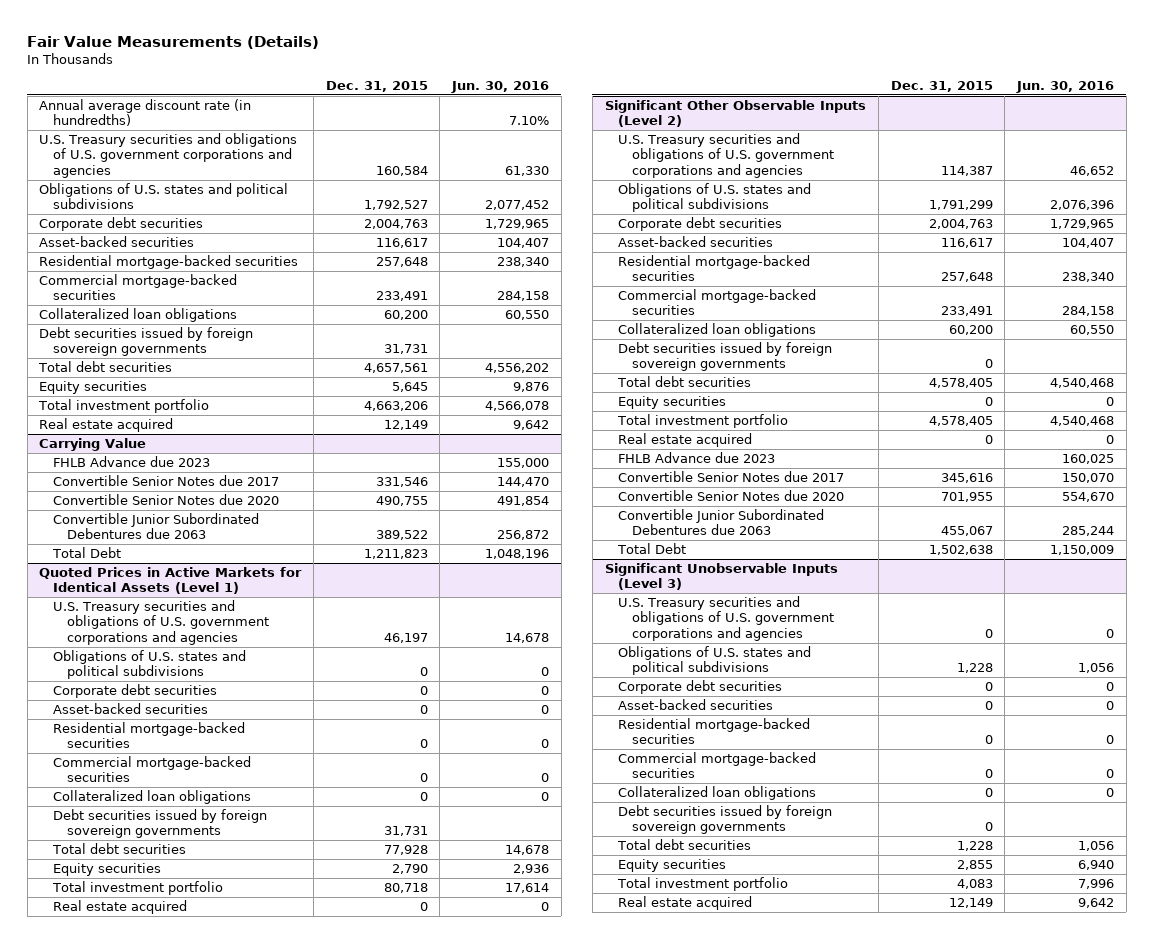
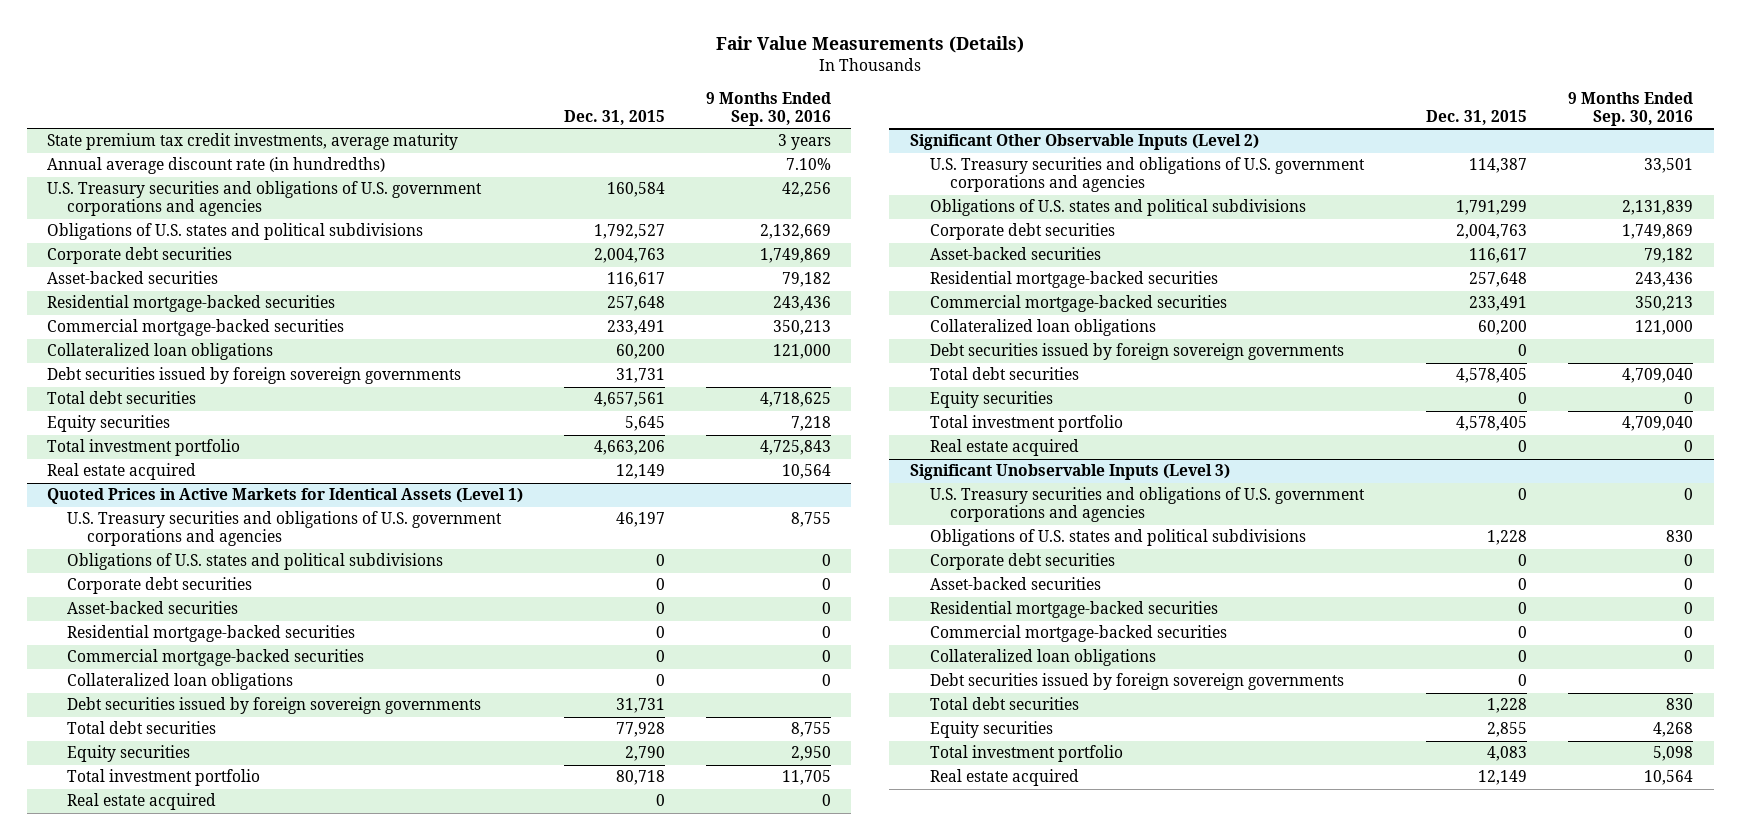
[450,81,549,94] Jun. 30, 2016 -> none
none -> [705,91,831,126] 9 Months Ended Sep. 30, 2016
none -> [47,133,459,151] State premium tax credit investments, average maturity
[39,437,147,451] Carrying Value -> none
[53,455,211,467] FHLB Advance due 2023 -> none
[53,474,280,486] Convertible Senior Notes due 2017 -> none
[53,493,280,505] Convertible Senior Notes due 2020 -> none
[53,512,260,540] Convertible Junior Subordinated Debentures due 2063 -> none
[52,546,122,558] Total Debt -> none
[618,451,776,463] FHLB Advance due 2023 -> none
[618,470,845,482] Convertible Senior Notes due 2017 -> none
[618,489,845,501] Convertible Senior Notes due 2020 -> none
[618,508,825,536] Convertible Junior Subordinated Debentures due 2063 -> none
[617,542,687,554] Total Debt -> none

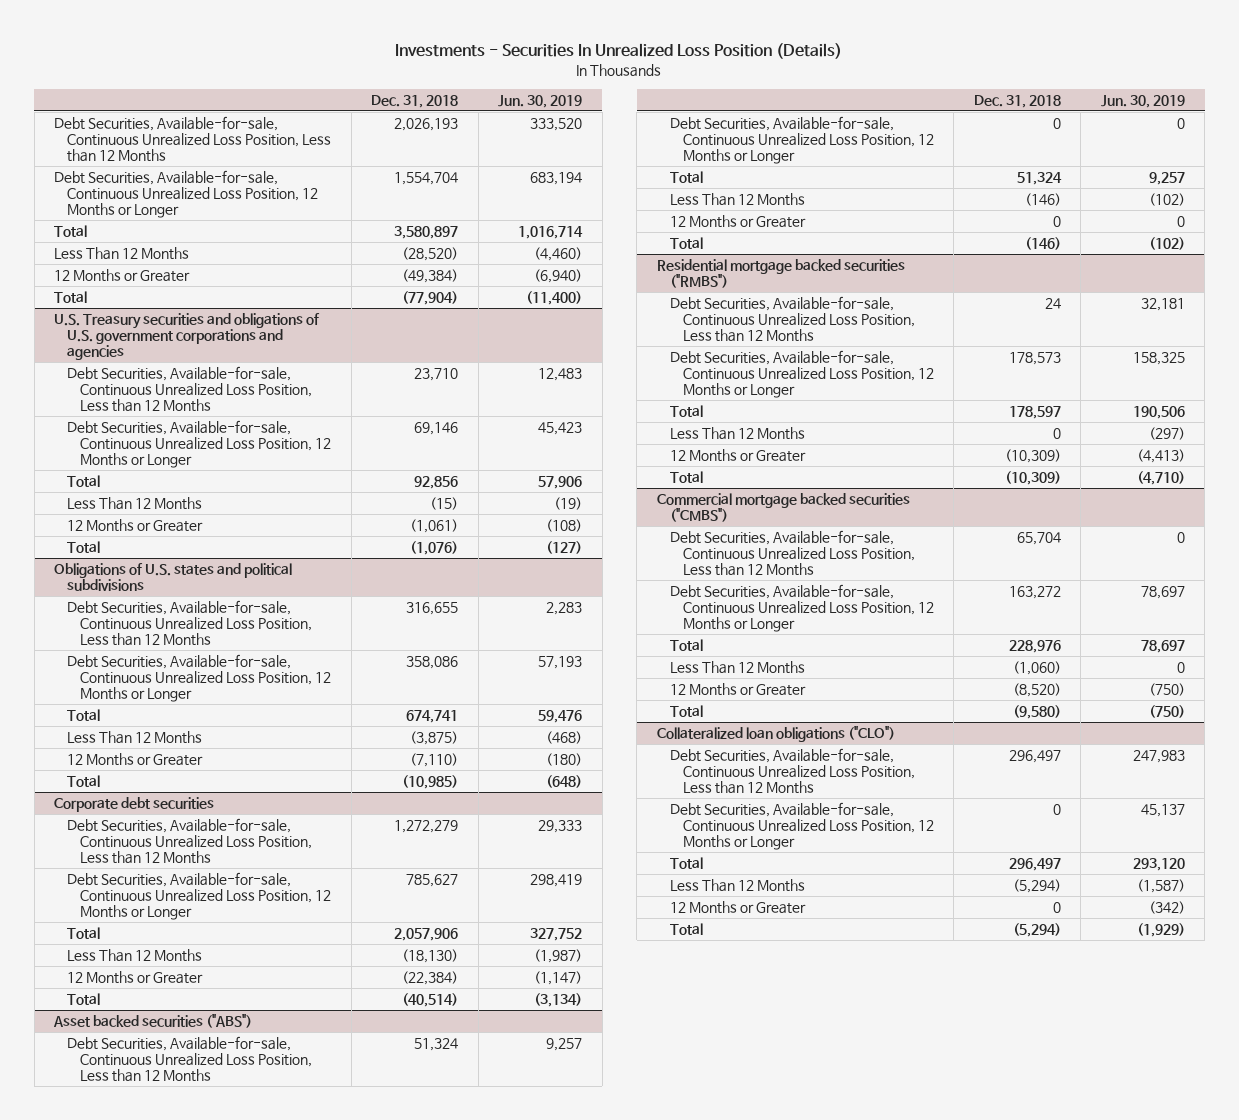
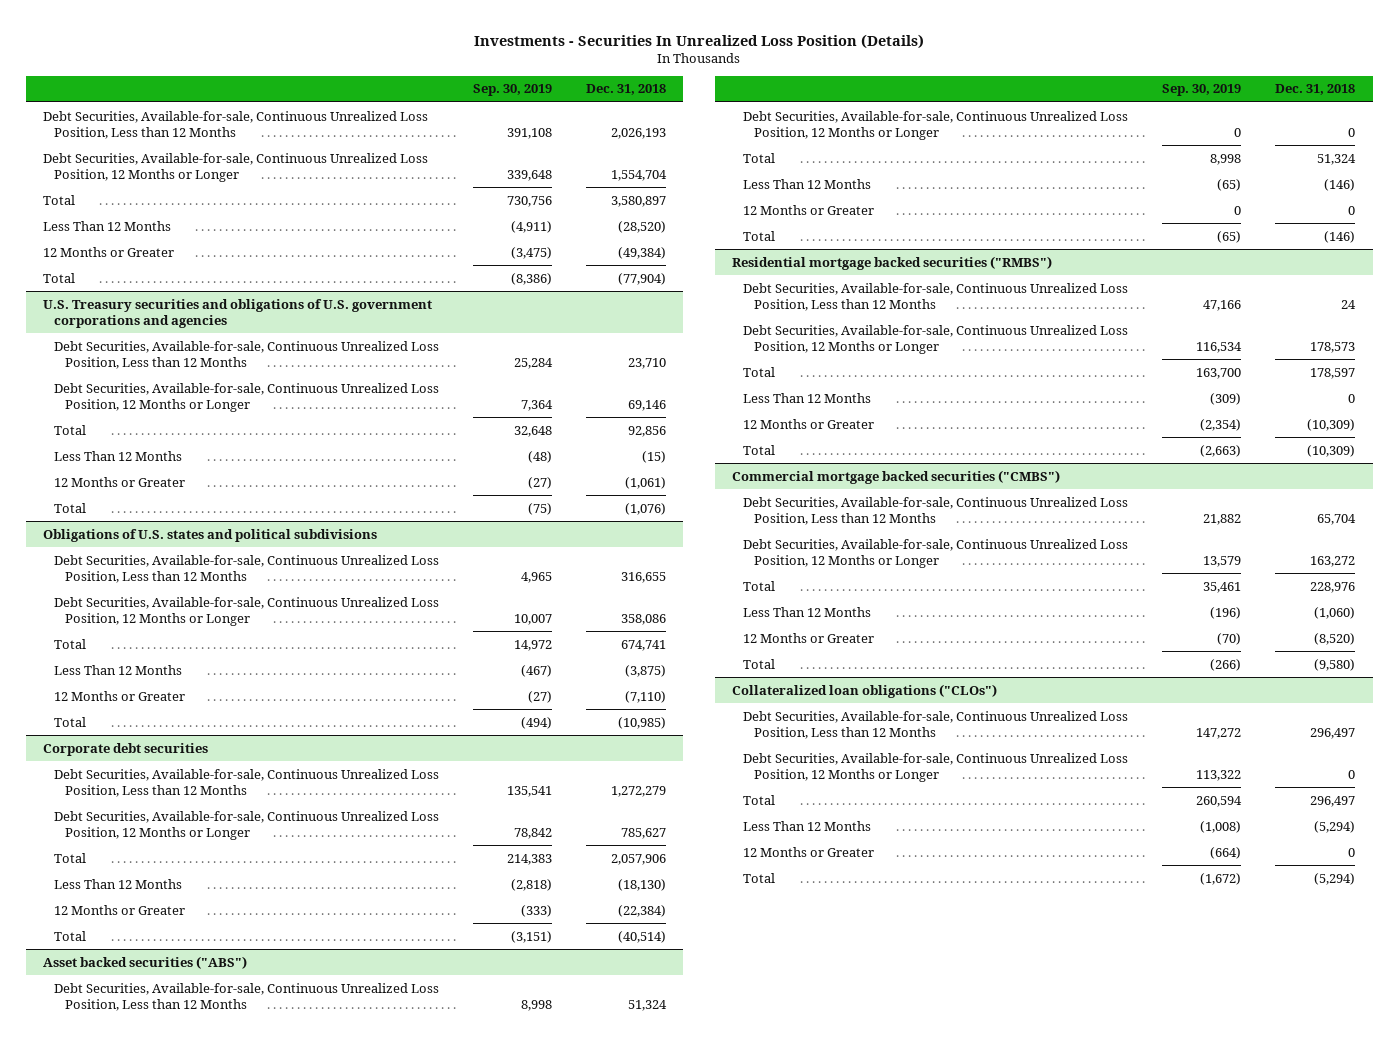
[498,94,583,108] Jun. 30, 2019 -> none
none -> [472,84,552,97] Sep. 30, 2019
[656,726,895,743] Collateralized loan obligations ("CLO") -> [732,683,998,698] Collateralized loan obligations ("CLOs")

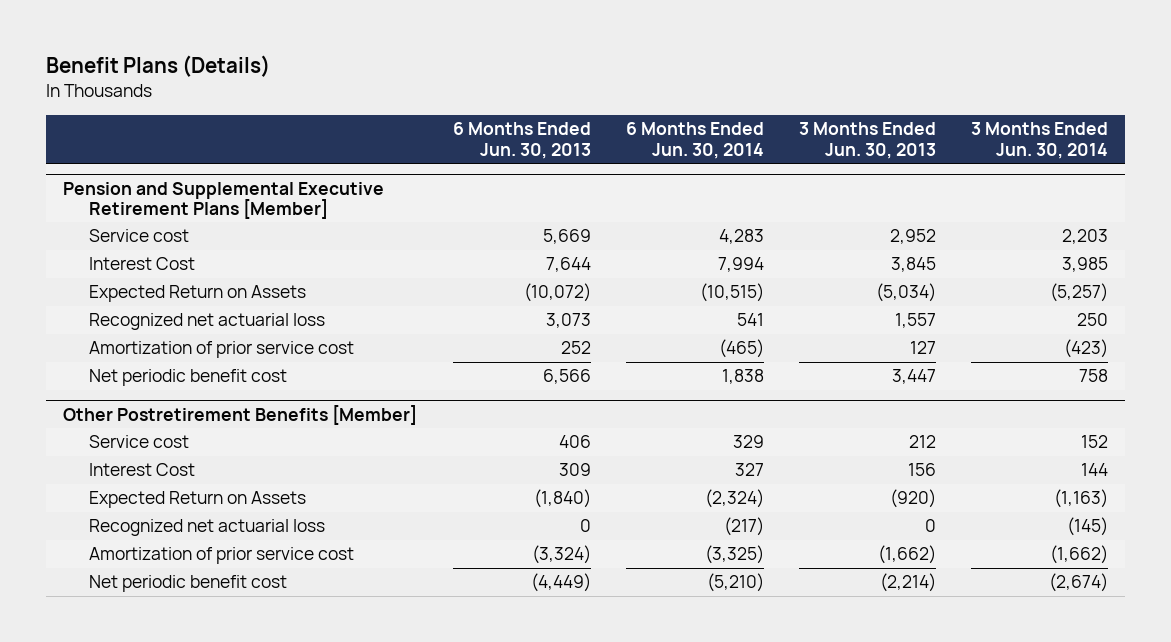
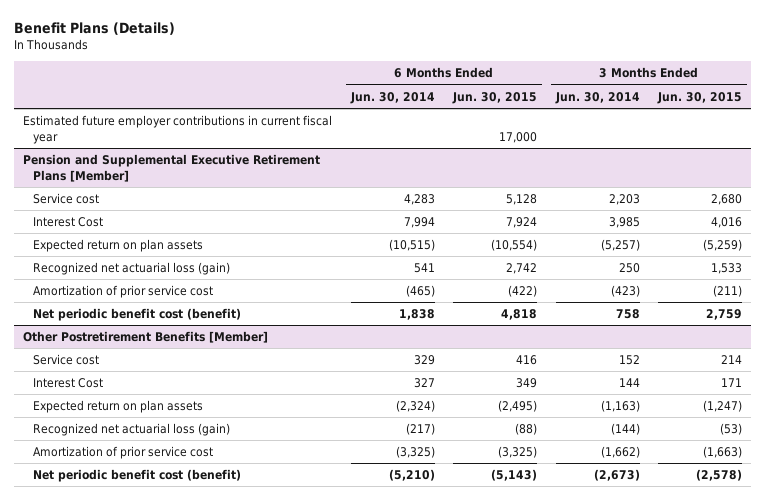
[452,122,591,159] 6 Months Ended Jun. 30, 2013 -> none
[798,122,936,159] 3 Months Ended Jun. 30, 2013 -> none
none -> [452,91,538,104] Jun. 30, 2015
none -> [657,91,743,104] Jun. 30, 2015
none -> [23,115,333,144] Estimated future employer contributions in current fiscal year
[89,285,307,303] Expected Return on Assets -> [33,239,204,253] Expected return on plan assets
[89,313,326,331] Recognized net actuarial loss -> [33,262,231,276] Recognized net actuarial loss (gain)
[89,369,288,387] Net periodic benefit cost -> [33,308,242,322] Net periodic benefit cost (benefit)
[89,491,307,509] Expected Return on Assets -> [33,400,204,414] Expected return on plan assets
[89,519,326,537] Recognized net actuarial loss -> [33,423,231,437] Recognized net actuarial loss (gain)
[1066,517,1108,537] (145) -> [610,423,640,436] (144)
[89,575,288,593] Net periodic benefit cost -> [33,469,242,483] Net periodic benefit cost (benefit)
[1048,573,1108,593] (2,674) -> [593,469,640,482] (2,673)

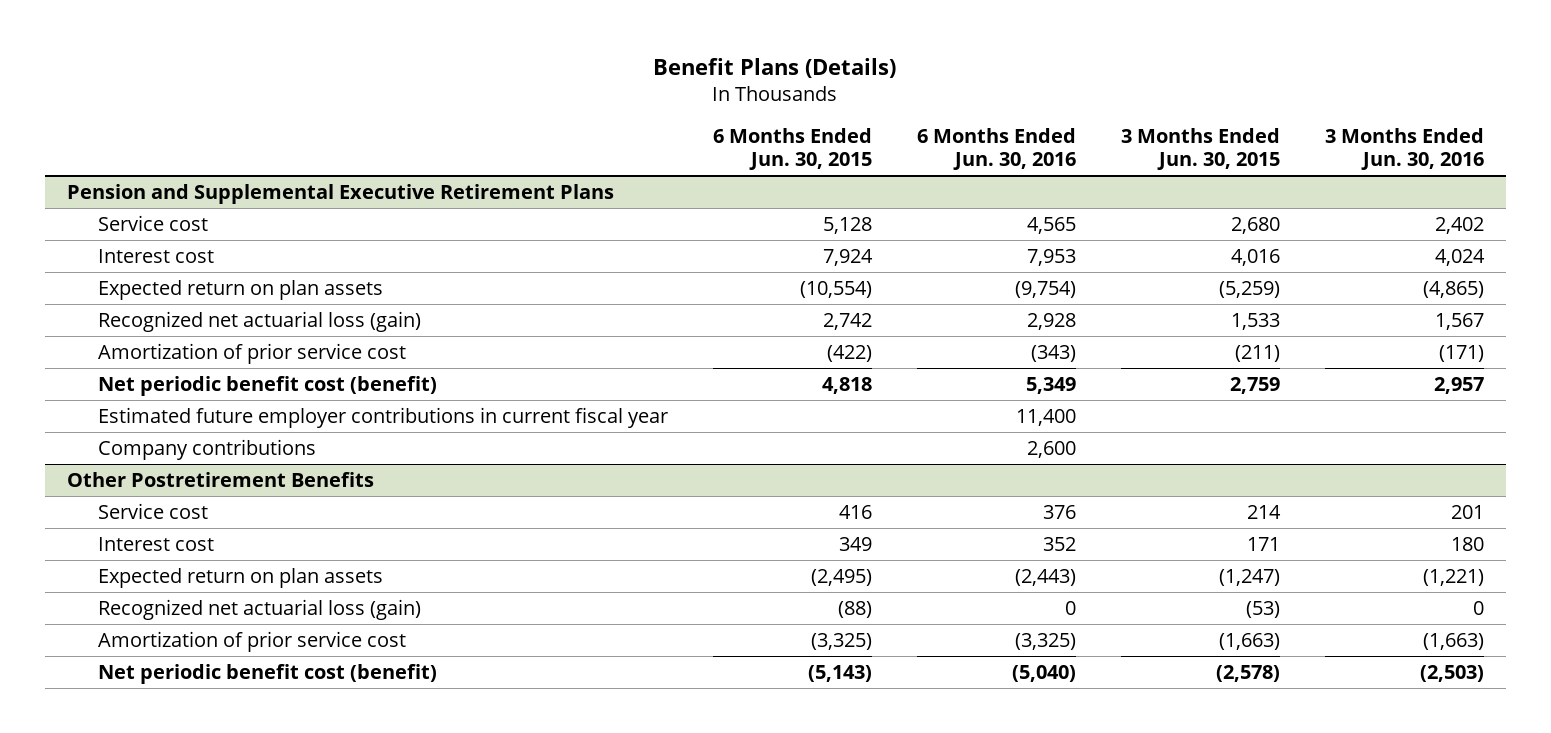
[349,91,435,104] Jun. 30, 2014 -> none
[554,91,640,104] Jun. 30, 2014 -> none
none -> [916,127,1076,170] 6 Months Ended Jun. 30, 2016
none -> [1324,127,1484,170] 3 Months Ended Jun. 30, 2016
[23,115,333,144] Estimated future employer contributions in current fiscal year -> none
[23,154,321,182] Pension and Supplemental Executive Retirement Plans [Member] -> [67,184,615,205] Pension and Supplemental Executive Retirement Plans
[33,217,104,228] Interest Cost -> [97,249,214,264] Interest cost
none -> [97,407,668,429] Estimated future employer contributions in current fiscal year
none -> [97,439,316,461] Company contributions
[23,331,269,344] Other Postretirement Benefits [Member] -> [67,472,375,488] Other Postretirement Benefits
[33,378,104,389] Interest Cost -> [97,537,214,552] Interest cost

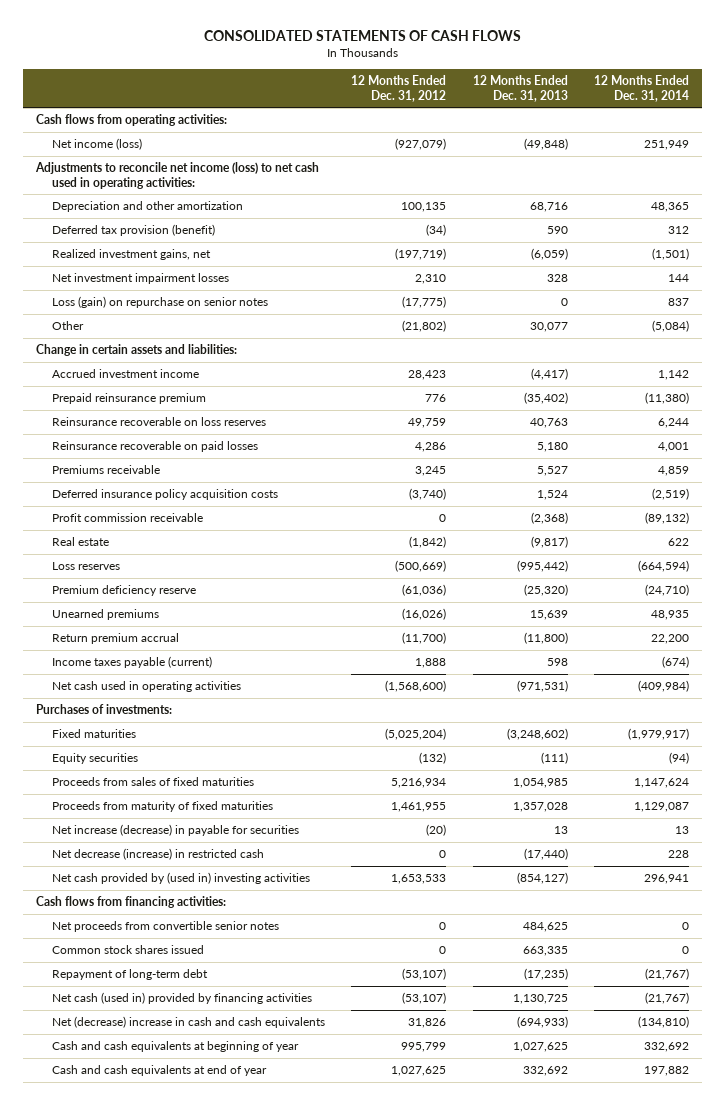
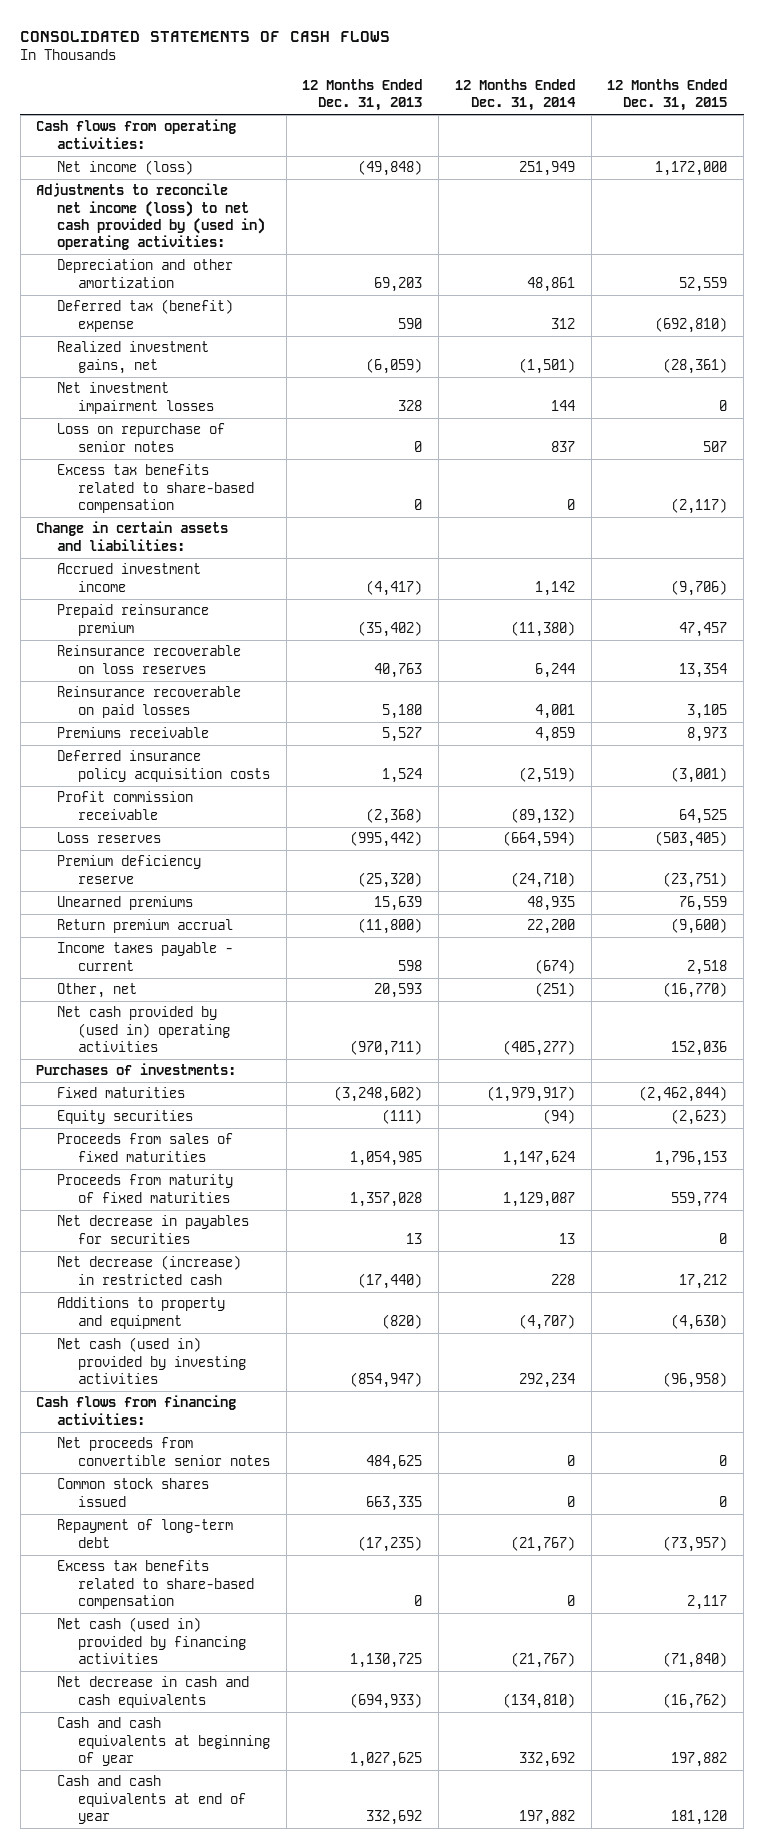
[351,74,447,102] 12 Months Ended Dec. 31, 2012 -> none
none -> [607,79,728,112] 12 Months Ended Dec. 31, 2015
[35,162,320,189] Adjustments to reconcile net income (loss) to net cash used in operating activities: -> [36,183,266,251] Adjustments to reconcile net income (loss) to net cash provided by (used in) operating activities:
[529,202,568,213] 68,716 -> [374,276,423,292] 69,203
[651,202,690,213] 48,365 -> [526,276,575,292] 48,861
[51,224,215,237] Deferred tax provision (benefit) -> [57,299,234,332] Deferred tax (benefit) expense
[51,321,84,331] Other -> none
[51,296,268,309] Loss (gain) on repurchase on senior notes -> [57,423,226,452] Loss on repurchase of senior notes
none -> [57,464,255,513] Excess tax benefits related to share-based compensation
[51,537,109,547] Real estate -> none
[51,656,212,669] Income taxes payable (current) -> [57,942,234,971] Income taxes payable - current
none -> [57,983,138,999] Other, net
[51,681,241,693] Net cash used in operating activities -> [57,1006,231,1052] Net cash provided by (used in) operating activities
[516,680,568,693] (971,531) -> [350,1039,423,1056] (970,711)
[638,680,690,693] (409,984) -> [502,1039,575,1056] (405,277)
[51,824,299,837] Net increase (decrease) in payable for securities -> [57,1215,250,1244] Net decrease in payables for securities
none -> [57,1297,226,1329] Additions to property and equipment
[51,872,310,885] Net cash provided by (used in) investing activities -> [57,1337,247,1384] Net cash (used in) provided by investing activities
[516,872,568,885] (854,127) -> [350,1371,423,1388] (854,947)
[644,874,690,885] 296,941 -> [518,1372,575,1388] 292,234
none -> [57,1560,255,1609] Excess tax benefits related to share-based compensation
[51,1016,325,1029] Net (decrease) increase in cash and cash equivalents -> [57,1676,250,1708] Net decrease in cash and cash equivalents

